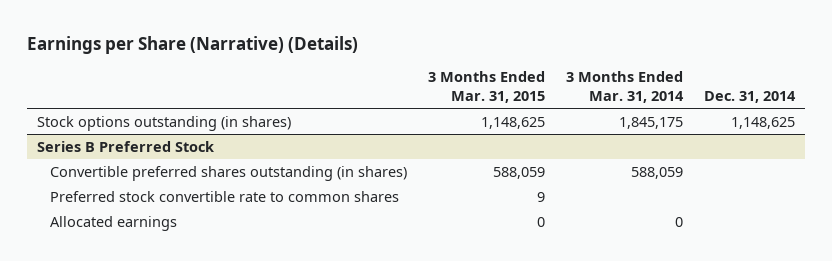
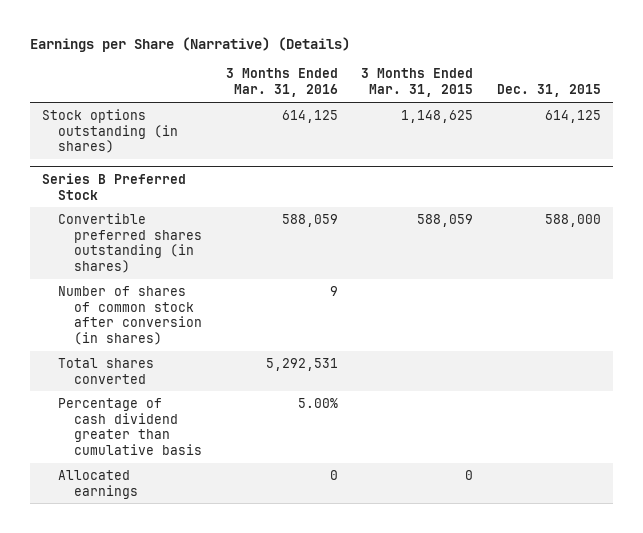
[565,71,684,104] 3 Months Ended Mar. 31, 2014 -> none
[703,91,796,104] Dec. 31, 2014 -> none
none -> [225,68,338,98] 3 Months Ended Mar. 31, 2016
none -> [496,84,601,98] Dec. 31, 2015
[50,190,400,202] Preferred stock convertible rate to common shares -> none
none -> [58,285,203,346] Number of shares of common stock after conversion (in shares)
none -> [58,357,155,384] Total shares converted
none -> [58,397,203,456] Percentage of cash dividend greater than cumulative basis

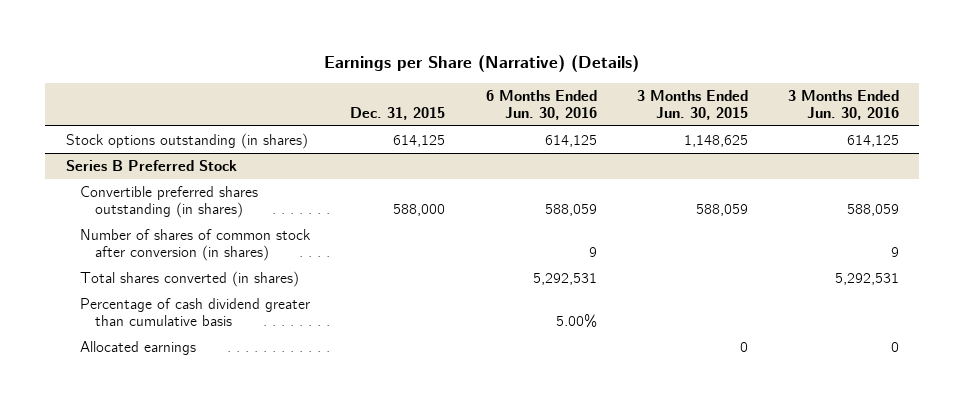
[225,68,338,98] 3 Months Ended Mar. 31, 2016 -> none
[361,68,474,98] 3 Months Ended Mar. 31, 2015 -> none
none -> [485,89,597,120] 6 Months Ended Jun. 30, 2016
none -> [636,89,748,120] 3 Months Ended Jun. 30, 2015
none -> [787,89,899,120] 3 Months Ended Jun. 30, 2016
[58,357,155,384] Total shares converted -> [80,271,300,288] Total shares converted (in shares)

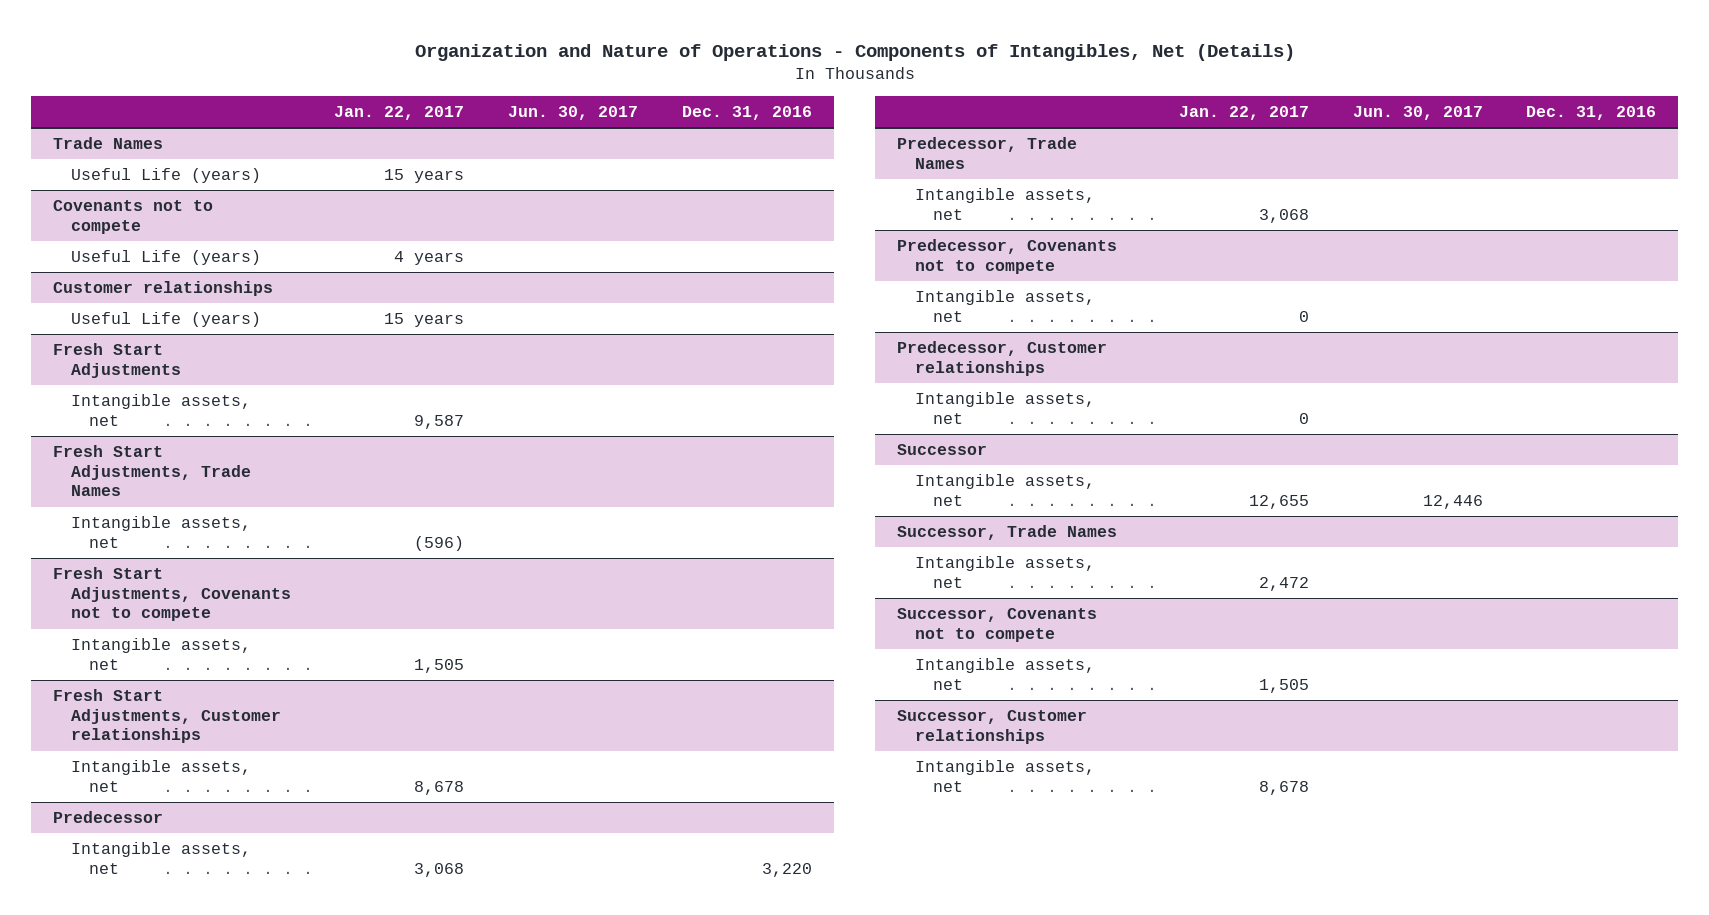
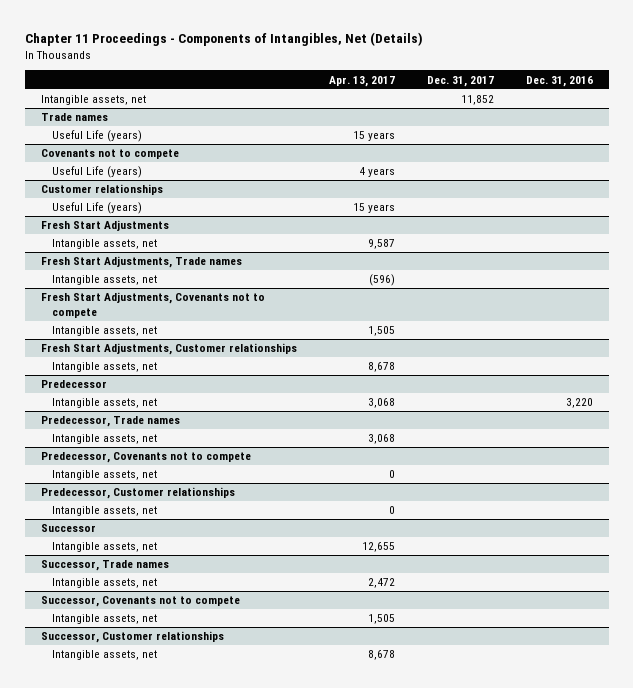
[414,43,1295,61] Organization and Nature of Operations - Components of Intangibles, Net (Details) -> [24,31,423,46] Chapter 11 Proceedings - Components of Intangibles, Net (Details)
[334,106,465,121] Jan. 22, 2017 -> none
[508,106,639,121] Jun. 30, 2017 -> none
none -> [328,75,395,87] Apr. 13, 2017
none -> [426,75,494,87] Dec. 31, 2017
none -> [40,95,146,106] Intangible assets, net
[52,137,163,150] Trade Names -> [40,113,108,122] Trade names
[52,445,251,497] Fresh Start Adjustments, Trade Names -> [40,256,242,269] Fresh Start Adjustments, Trade names
[897,137,1078,169] Predecessor, Trade Names -> [40,416,180,428] Predecessor, Trade names
[897,525,1118,541] Successor, Trade Names -> [40,560,169,572] Successor, Trade names

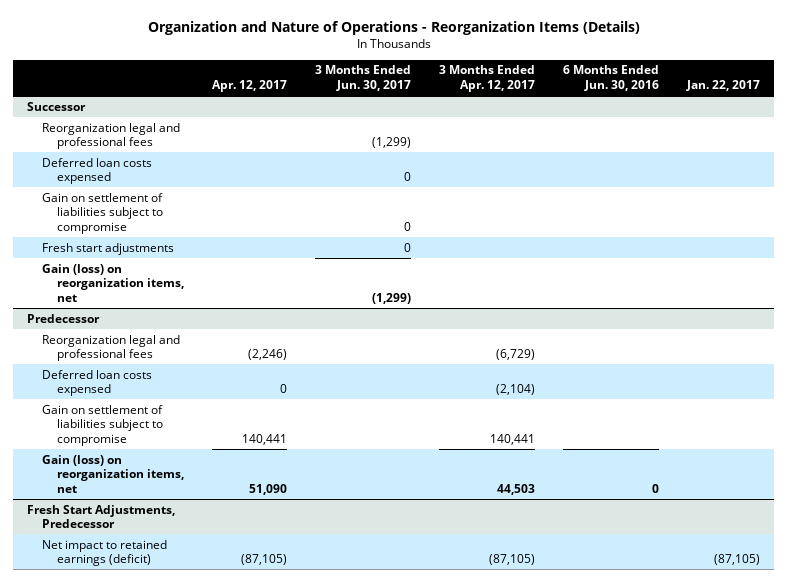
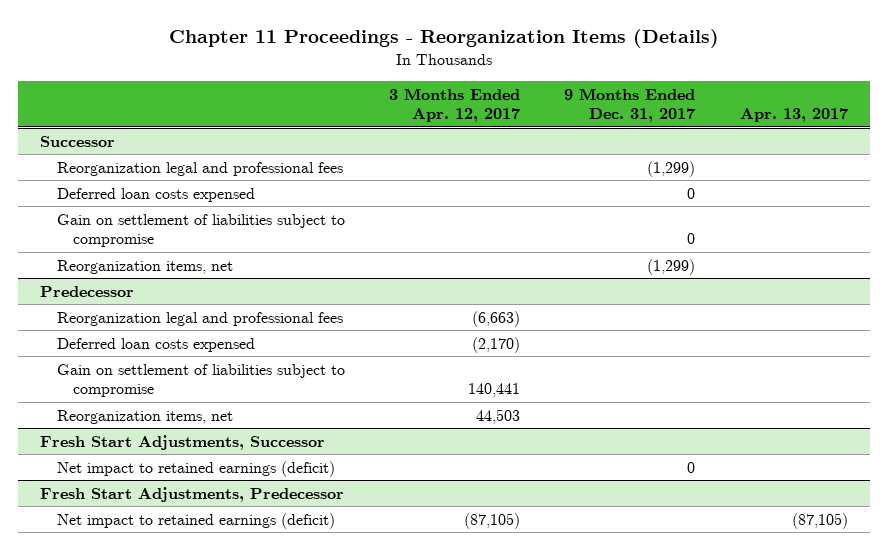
[147,20,640,35] Organization and Nature of Operations - Reorganization Items (Details) -> [168,29,719,49] Chapter 11 Proceedings - Reorganization Items (Details)
[212,79,288,92] Apr. 12, 2017 -> none
[315,65,412,91] 3 Months Ended Jun. 30, 2017 -> none
[563,65,660,91] 6 Months Ended Jun. 30, 2016 -> none
[686,79,761,91] Jan. 22, 2017 -> none
none -> [564,87,696,123] 9 Months Ended Dec. 31, 2017
none -> [739,108,848,123] Apr. 13, 2017
[42,242,175,255] Fresh start adjustments -> none
[42,263,185,302] Gain (loss) on reorganization items, net -> [56,259,233,274] Reorganization items, net
[496,349,536,361] (6,729) -> [472,310,521,327] (6,663)
[496,384,536,396] (2,104) -> [472,336,521,353] (2,170)
[42,454,185,493] Gain (loss) on reorganization items, net -> [56,409,233,424] Reorganization items, net
none -> [40,434,326,450] Fresh Start Adjustments, Successor
none -> [56,460,335,477] Net impact to retained earnings (deficit)

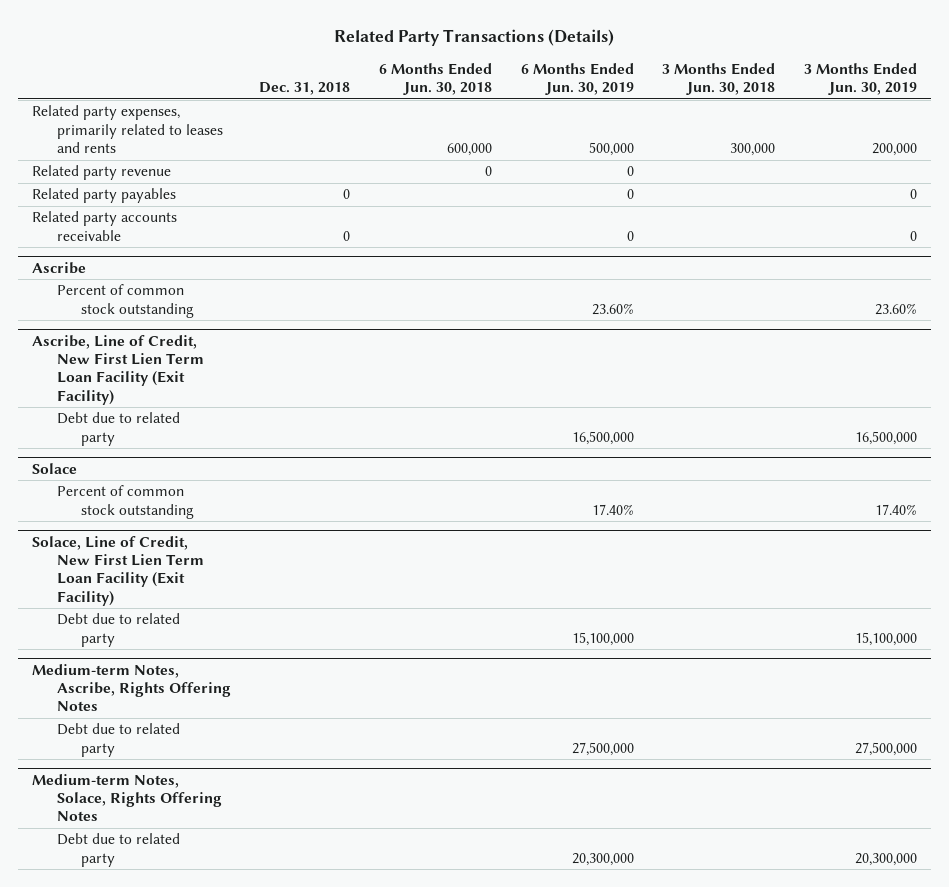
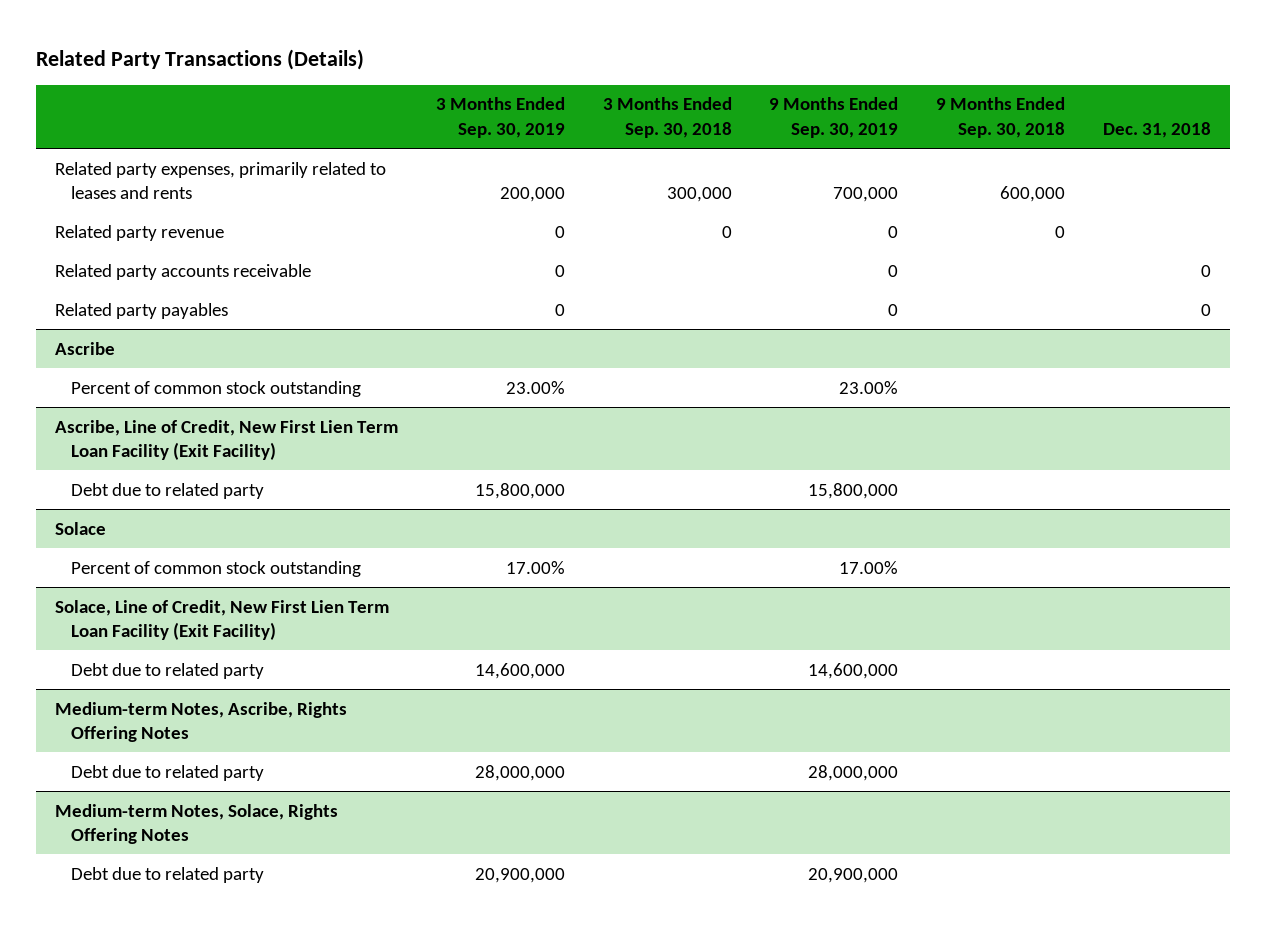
[378,62,492,96] 6 Months Ended Jun. 30, 2018 -> none
[520,62,634,96] 6 Months Ended Jun. 30, 2019 -> none
[662,62,776,96] 3 Months Ended Jun. 30, 2018 -> none
[803,62,917,96] 3 Months Ended Jun. 30, 2019 -> none
none -> [435,97,565,138] 3 Months Ended Sep. 30, 2019
none -> [602,97,732,138] 3 Months Ended Sep. 30, 2018
none -> [769,97,899,138] 9 Months Ended Sep. 30, 2019
none -> [936,97,1066,138] 9 Months Ended Sep. 30, 2018
[32,188,177,204] Related party payables -> [54,302,228,319] Related party payables

